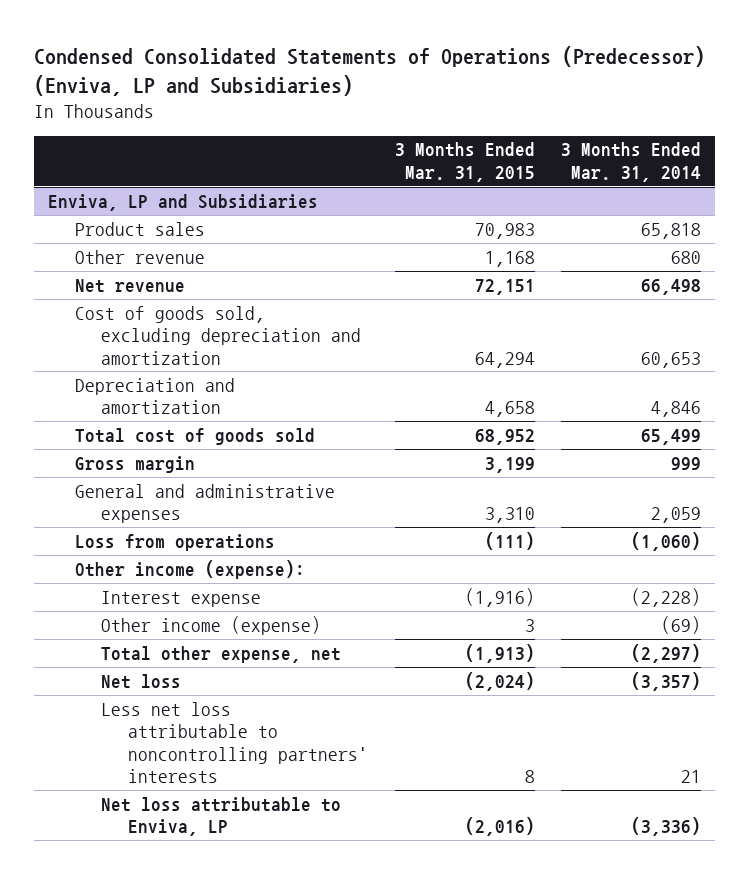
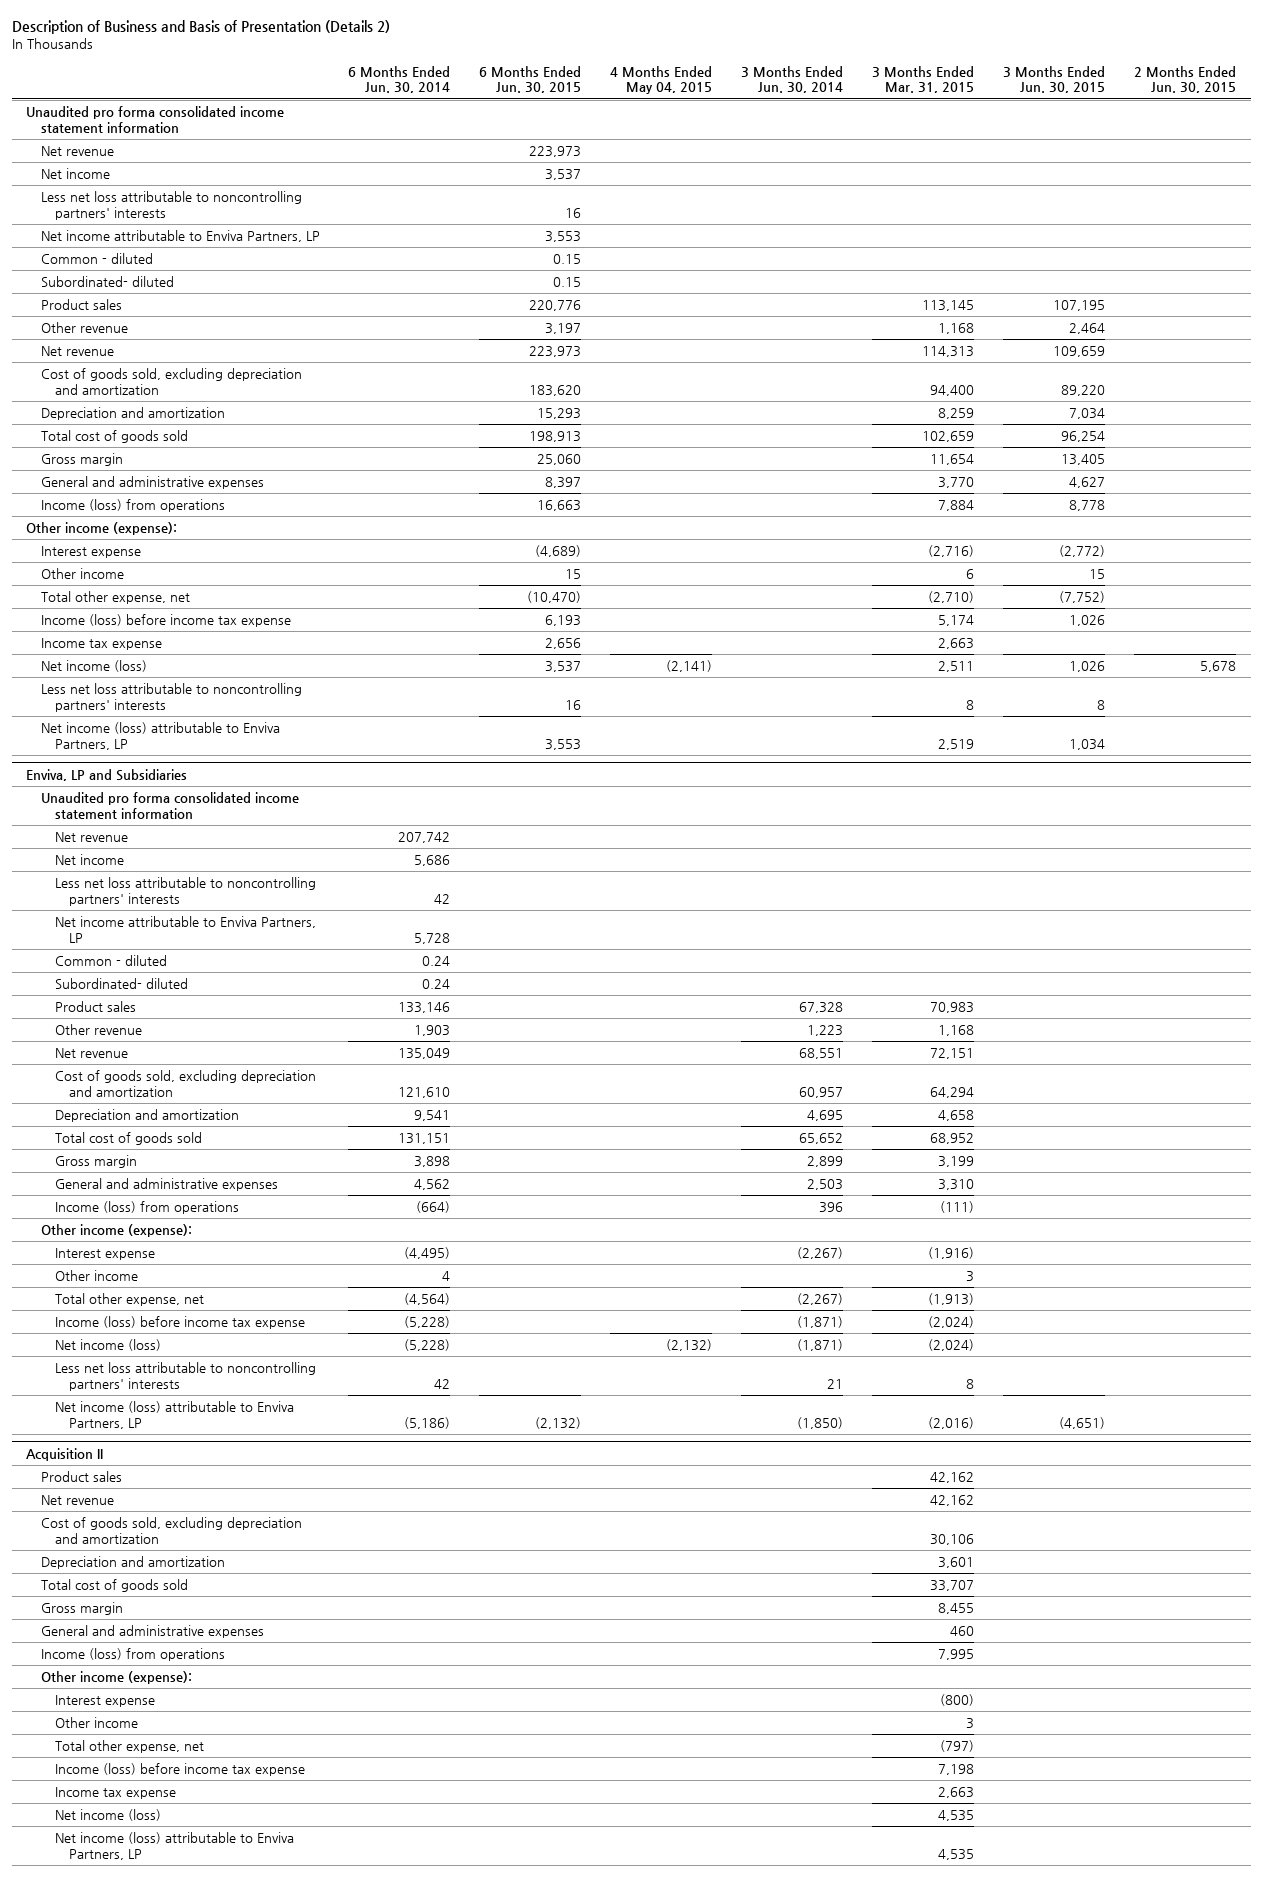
[34,46,706,96] Condensed Consolidated Statements of Operations (Predecessor) (Enviva, LP and Subsidiaries) -> [11,19,390,34] Description of Business and Basis of Presentation (Details 2)
[561,142,702,182] 3 Months Ended Mar. 31, 2014 -> none
none -> [348,65,451,94] 6 Months Ended Jun. 30, 2014
none -> [479,65,582,94] 6 Months Ended Jun. 30, 2015
none -> [610,65,713,95] 4 Months Ended May 04, 2015
none -> [741,65,844,94] 3 Months Ended Jun. 30, 2014
none -> [1003,65,1106,94] 3 Months Ended Jun. 30, 2015
none -> [1134,65,1237,94] 2 Months Ended Jun. 30, 2015
none -> [26,105,285,133] Unaudited pro forma consolidated income statement information
none -> [40,145,114,156] Net revenue
none -> [40,167,110,179] Net income
none -> [40,190,302,220] Less net loss attributable to noncontrolling partners' interests
none -> [40,229,320,242] Net income attributable to Enviva Partners, LP
none -> [40,252,153,264] Common - diluted
none -> [40,275,174,287] Subordinated- diluted
none -> [40,298,122,310] Product sales
none -> [40,321,128,333] Other revenue
none -> [40,345,114,356] Net revenue
none -> [40,367,302,395] Cost of goods sold, excluding depreciation and amortization
none -> [40,406,225,420] Depreciation and amortization
none -> [40,429,188,443] Total cost of goods sold
none -> [40,452,123,466] Gross margin
none -> [40,475,264,489] General and administrative expenses
none -> [40,498,225,512] Income (loss) from operations
none -> [26,521,178,535] Other income (expense):
none -> [40,545,141,558] Interest expense
none -> [40,567,124,579] Other income
none -> [40,590,190,604] Total other expense, net
none -> [40,613,291,627] Income (loss) before income tax expense
none -> [40,637,162,650] Income tax expense
none -> [40,659,147,672] Net income (loss)
none -> [40,682,302,712] Less net loss attributable to noncontrolling partners' interests
none -> [40,721,280,750] Net income (loss) attributable to Enviva Partners, LP
none -> [40,791,299,819] Unaudited pro forma consolidated income statement information
none -> [54,831,128,842] Net revenue
none -> [54,853,124,865] Net income
none -> [54,876,316,906] Less net loss attributable to noncontrolling partners' interests
none -> [54,915,316,943] Net income attributable to Enviva Partners, LP
none -> [54,954,167,966] Common - diluted
none -> [54,977,188,989] Subordinated- diluted
[74,533,275,551] Loss from operations -> [54,1200,239,1214] Income (loss) from operations
[101,615,322,635] Other income (expense) -> [54,1269,138,1281] Other income
none -> [54,1315,305,1329] Income (loss) before income tax expense
[101,673,182,689] Net loss -> [54,1338,161,1351] Net income (loss)
[101,796,342,837] Net loss attributable to Enviva, LP -> [54,1400,294,1429] Net income (loss) attributable to Enviva Partners, LP
none -> [26,1447,104,1461] Acquisition II
none -> [40,1470,122,1482] Product sales
none -> [40,1494,114,1505] Net revenue
none -> [40,1516,302,1544] Cost of goods sold, excluding depreciation and amortization
none -> [40,1555,225,1569] Depreciation and amortization
none -> [40,1578,188,1592] Total cost of goods sold
none -> [40,1601,123,1615] Gross margin
none -> [40,1624,264,1638] General and administrative expenses
none -> [40,1647,225,1661] Income (loss) from operations
none -> [40,1670,192,1684] Other income (expense):
none -> [54,1694,155,1707] Interest expense
none -> [54,1716,138,1728] Other income
none -> [54,1739,204,1753] Total other expense, net
none -> [54,1762,305,1776] Income (loss) before income tax expense
none -> [54,1786,176,1799] Income tax expense
none -> [54,1808,161,1821] Net income (loss)
none -> [54,1831,294,1860] Net income (loss) attributable to Enviva Partners, LP

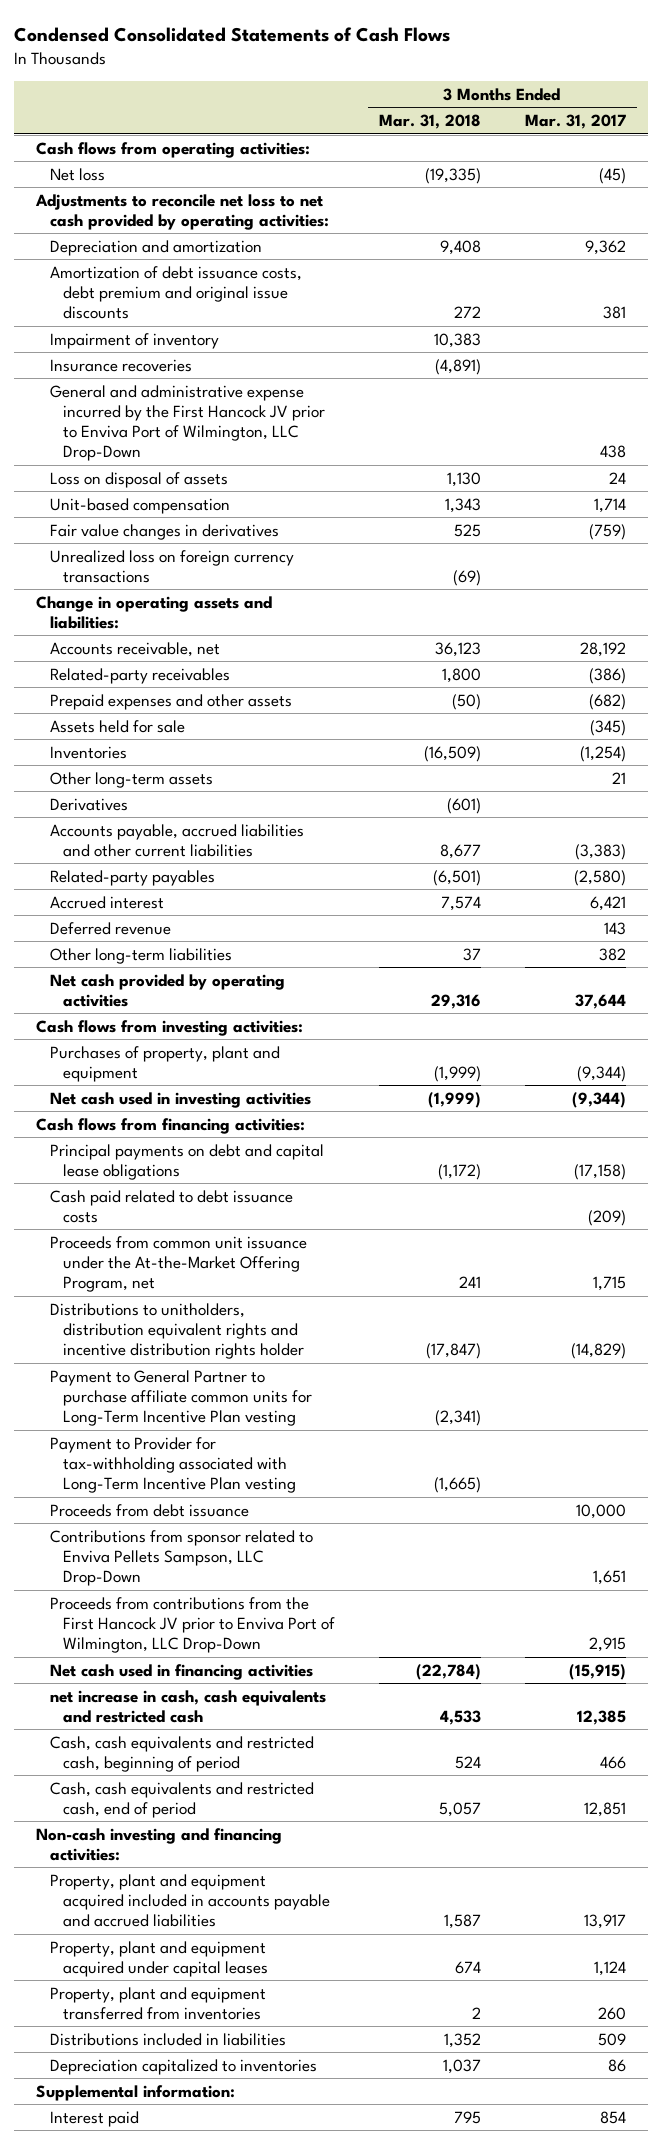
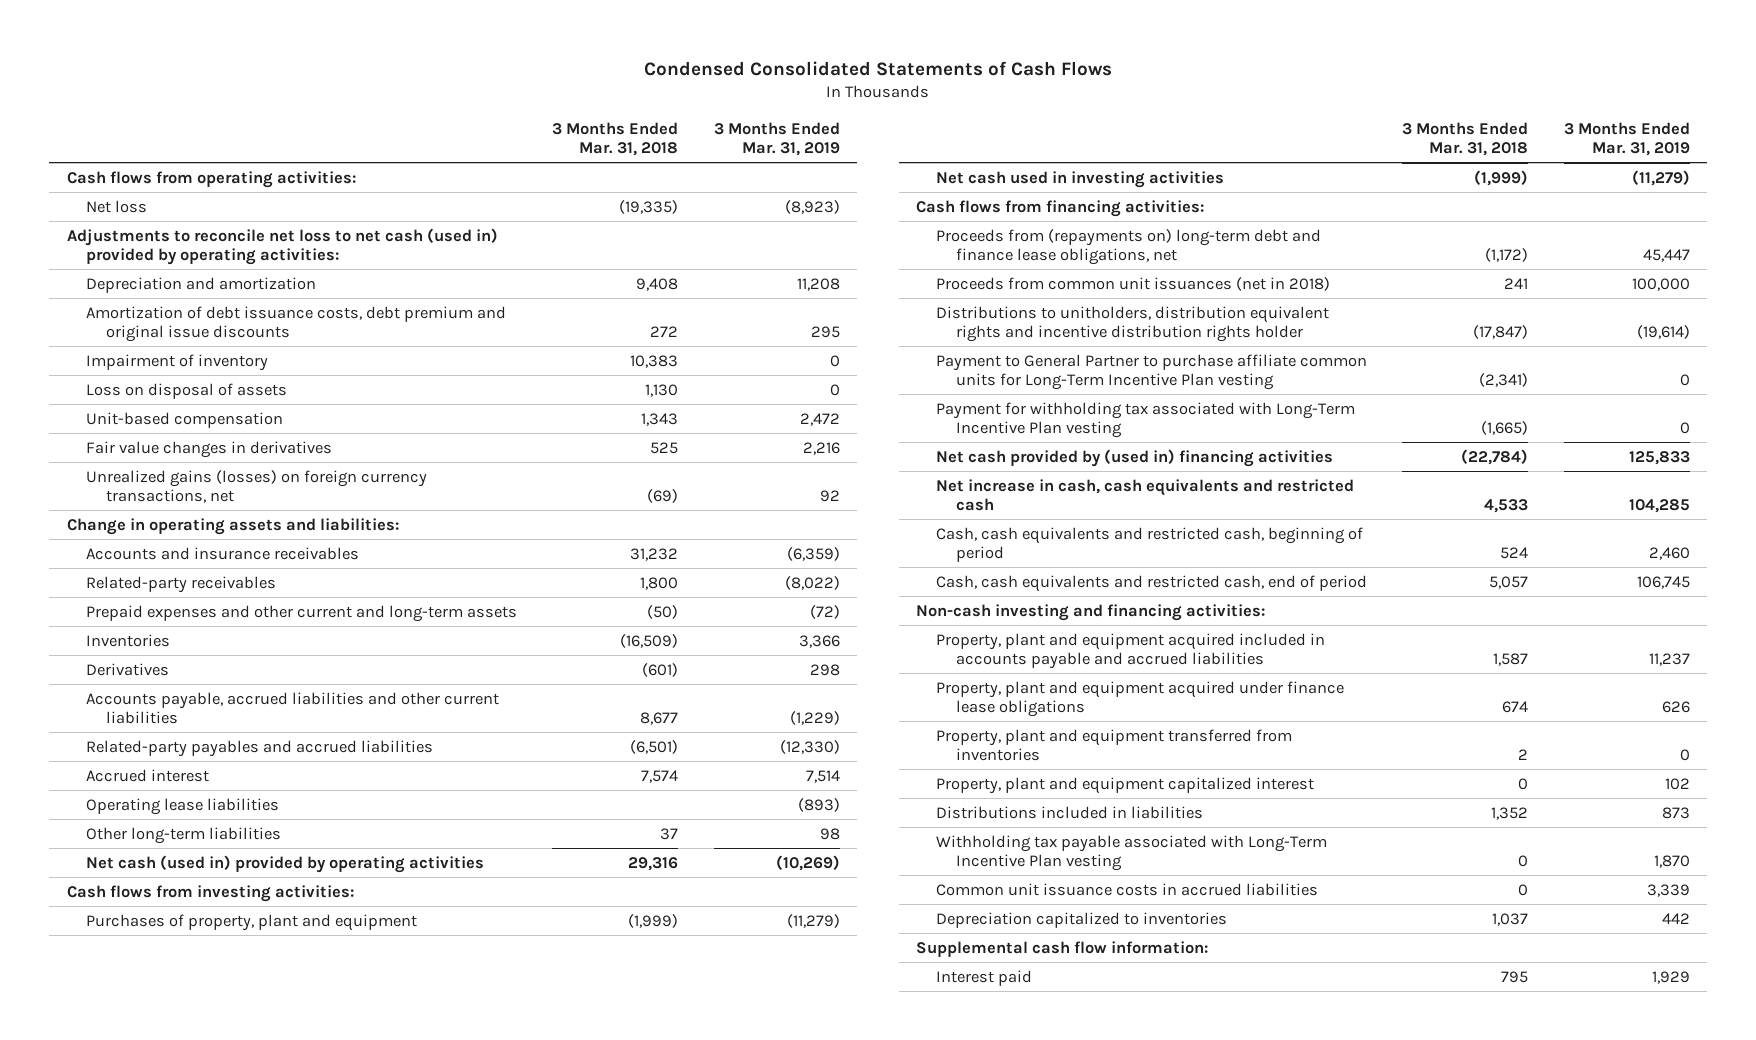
[524,114,626,130] Mar. 31, 2017 -> none
none -> [713,121,840,156] 3 Months Ended Mar. 31, 2019
[35,193,329,230] Adjustments to reconcile net loss to net cash provided by operating activities: -> [66,227,498,265] Adjustments to reconcile net loss to net cash (used in) provided by operating activities:
[49,358,192,372] Insurance recoveries -> none
[49,384,325,462] General and administrative expense incurred by the First Hancock JV prior to Enviva Port of Wilmington, LLC Drop-Down -> none
[49,549,294,583] Unrealized loss on foreign currency transactions -> [86,469,428,503] Unrealized gains (losses) on foreign currency transactions, net
[49,641,220,657] Accounts receivable, net -> none
none -> [86,546,360,560] Accounts and insurance receivables
[49,719,185,733] Assets held for sale -> none
[49,693,292,710] Prepaid expenses and other assets -> [86,604,518,622] Prepaid expenses and other current and long-term assets
[49,771,213,788] Other long-term assets -> none
[49,869,215,886] Related-party payables -> [86,739,434,757] Related-party payables and accrued liabilities
[49,921,171,935] Deferred revenue -> none
none -> [86,797,280,815] Operating lease liabilities
[49,973,285,1007] Net cash provided by operating activities -> [86,854,485,873] Net cash (used in) provided by operating activities
[49,1189,293,1223] Cash paid related to debt issuance costs -> none
[49,1143,324,1180] Principal payments on debt and capital lease obligations -> [936,228,1322,265] Proceeds from (repayments on) long-term debt and finance lease obligations, net
[49,1235,307,1292] Proceeds from common unit issuance under the At-the-Market Offering Program, net -> [936,276,1331,291] Proceeds from common unit issuances (net in 2018)
[49,1503,249,1517] Proceeds from debt issuance -> none
[49,1529,313,1586] Contributions from sponsor related to Enviva Pellets Sampson, LLC Drop-Down -> none
[49,1596,335,1653] Proceeds from contributions from the First Hancock JV prior to Enviva Port of Wilmington, LLC Drop-Down -> none
[49,1436,296,1493] Payment to Provider for tax-withholding associated with Long-Term Incentive Plan vesting -> [936,401,1356,438] Payment for withholding tax associated with Long-Term Incentive Plan vesting
[49,1663,313,1680] Net cash used in financing activities -> [936,448,1334,467] Net cash provided by (used in) financing activities
[49,1689,326,1723] net increase in cash, cash equivalents and restricted cash -> [936,478,1355,511] Net increase in cash, cash equivalents and restricted cash
[49,1940,268,1977] Property, plant and equipment acquired under capital leases -> [936,680,1345,717] Property, plant and equipment acquired under finance lease obligations
none -> [936,776,1315,794] Property, plant and equipment capitalized interest
none -> [936,834,1328,871] Withholding tax payable associated with Long-Term Incentive Plan vesting
none -> [936,882,1319,896] Common unit issuance costs in accrued liabilities
[36,2084,236,2101] Supplemental information: -> [916,940,1209,957] Supplemental cash flow information:

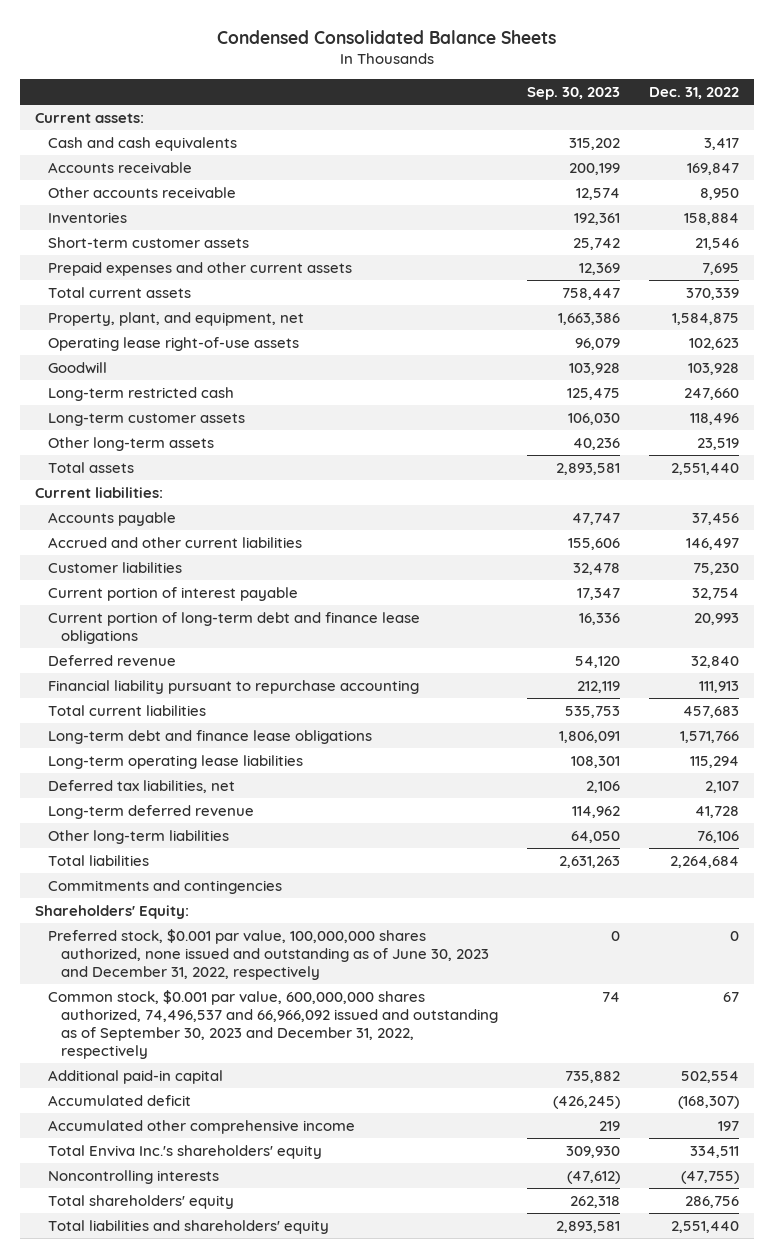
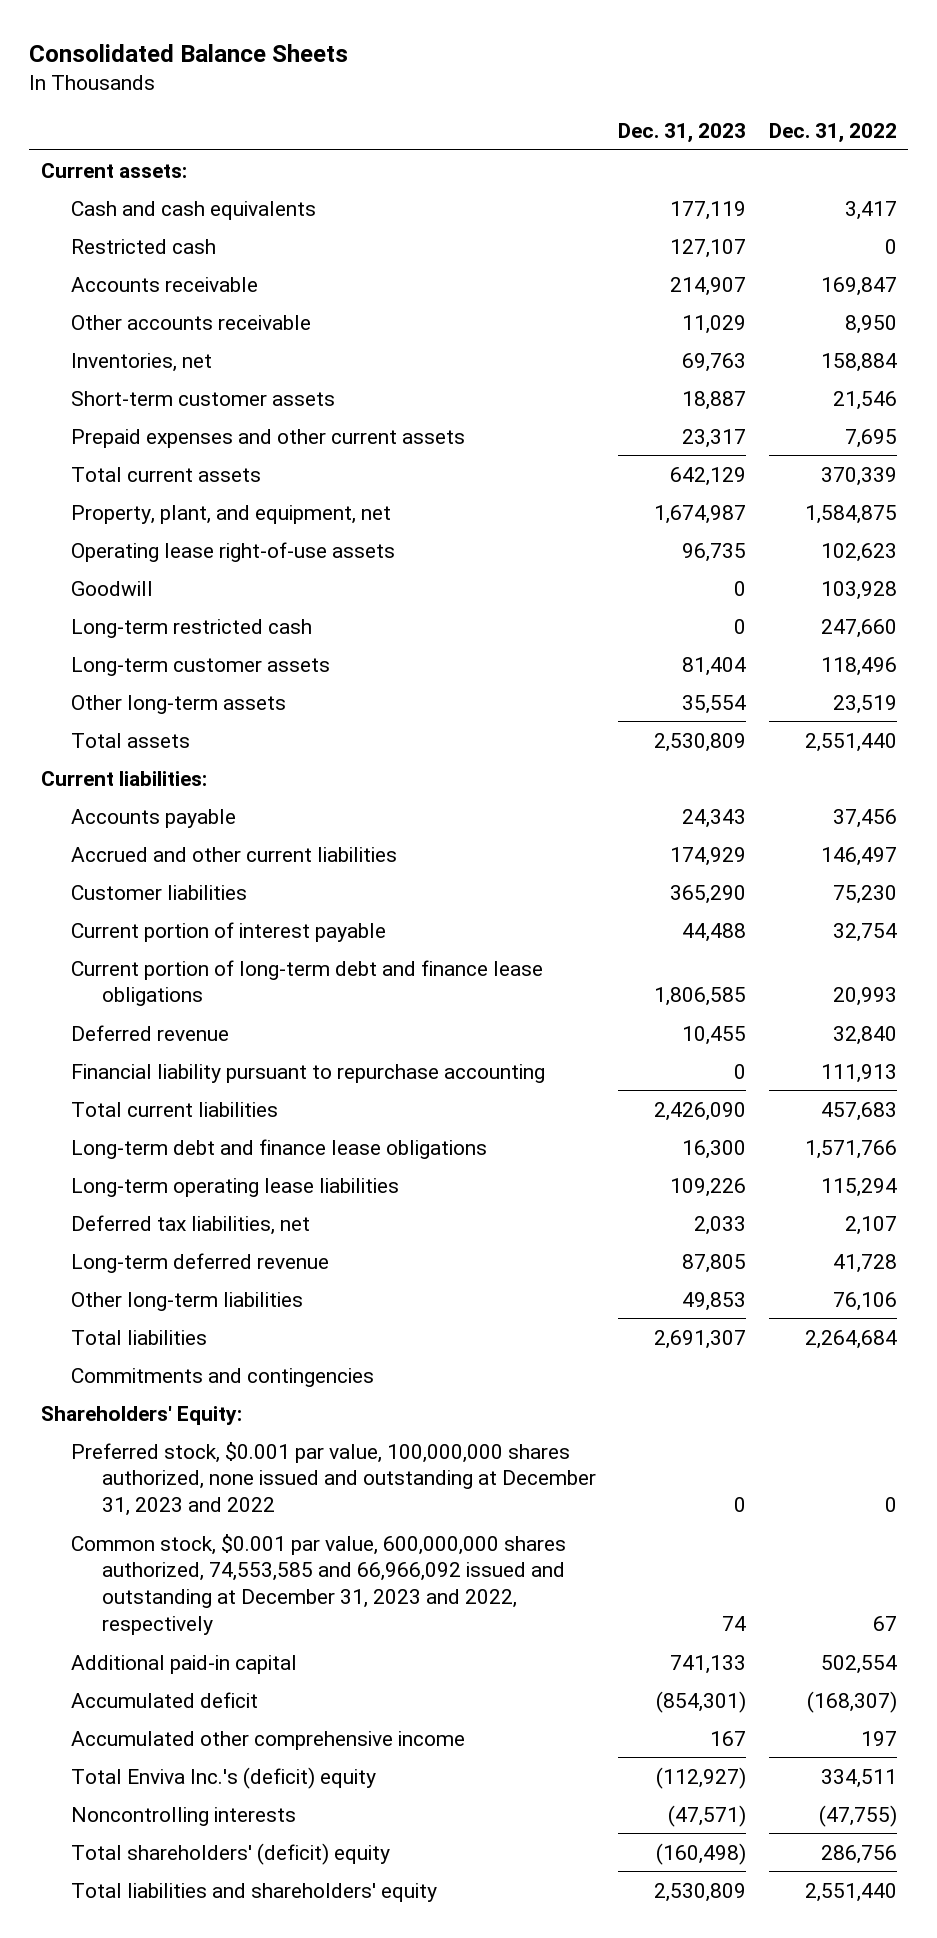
[217,29,557,44] Condensed Consolidated Balance Sheets -> [29,43,349,62] Consolidated Balance Sheets
[527,86,621,100] Sep. 30, 2023 -> none
none -> [618,122,747,143] Dec. 31, 2023
none -> [71,238,217,254] Restricted cash
[47,211,127,223] Inventories -> [71,352,213,372] Inventories, net
[47,928,490,980] Preferred stock, $0.001 par value, 100,000,000 shares authorized, none issued and outstanding as of June 30, 2023 and December 31, 2022, respectively -> [71,1441,596,1517] Preferred stock, $0.001 par value, 100,000,000 shares authorized, none issued and outstanding at December 31, 2023 and 2022
[47,989,499,1059] Common stock, $0.001 par value, 600,000,000 shares authorized, 74,496,537 and 66,966,092 issued and outstanding as of September 30, 2023 and December 31, 2022, respectively -> [71,1533,567,1636] Common stock, $0.001 par value, 600,000,000 shares authorized, 74,553,585 and 66,966,092 issued and outstanding at December 31, 2023 and 2022, respectively
[47,1144,322,1159] Total Enviva Inc.'s shareholders' equity -> [71,1766,377,1789] Total Enviva Inc.'s (deficit) equity
[47,1194,234,1209] Total shareholders' equity -> [71,1842,391,1865] Total shareholders' (deficit) equity

